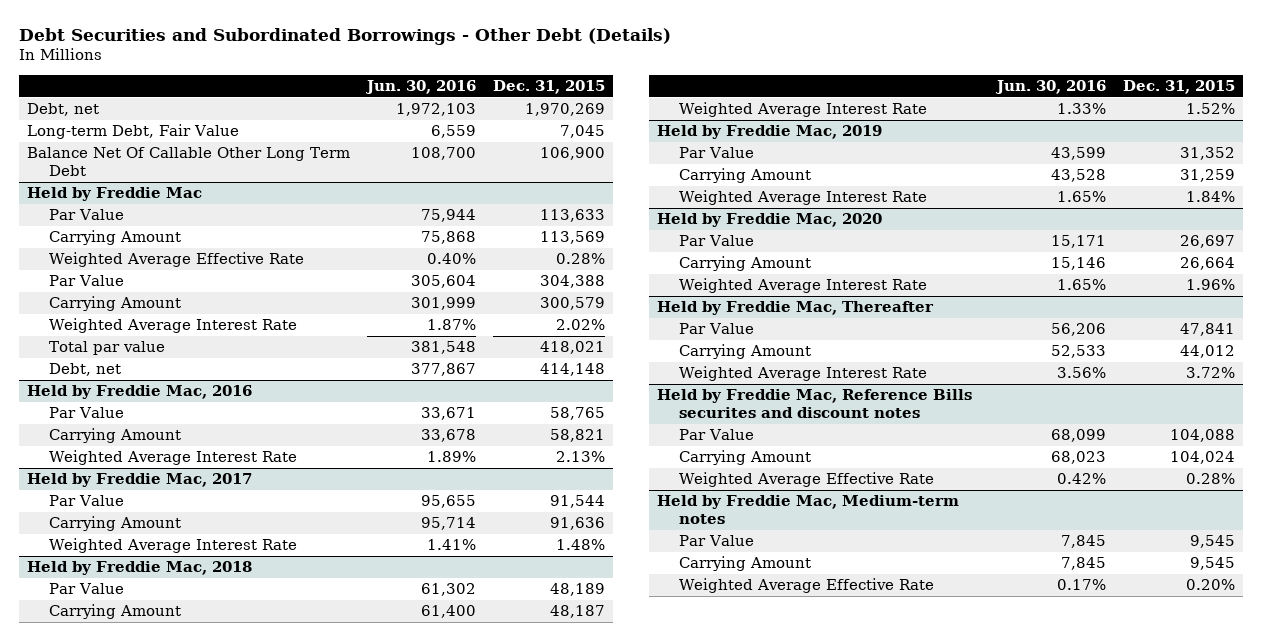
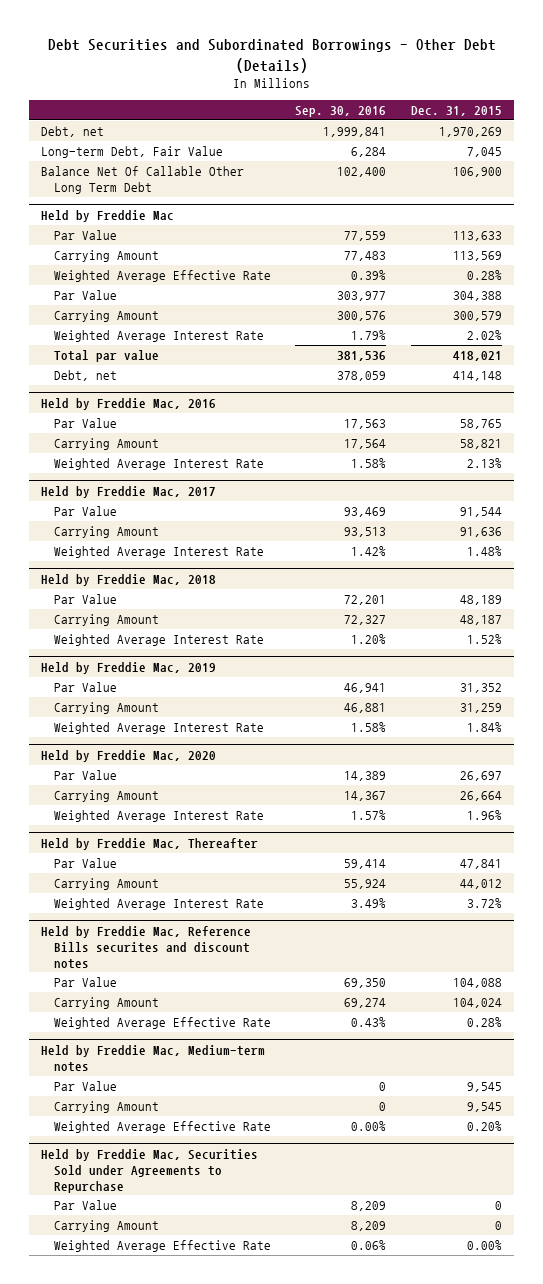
[364,80,476,95] Jun. 30, 2016 -> none
none -> [295,105,387,117] Sep. 30, 2016
none -> [41,1148,259,1193] Held by Freddie Mac, Securities Sold under Agreements to Repurchase
none -> [54,1200,118,1211] Par Value
none -> [54,1220,160,1233] Carrying Amount
none -> [54,1240,272,1253] Weighted Average Effective Rate

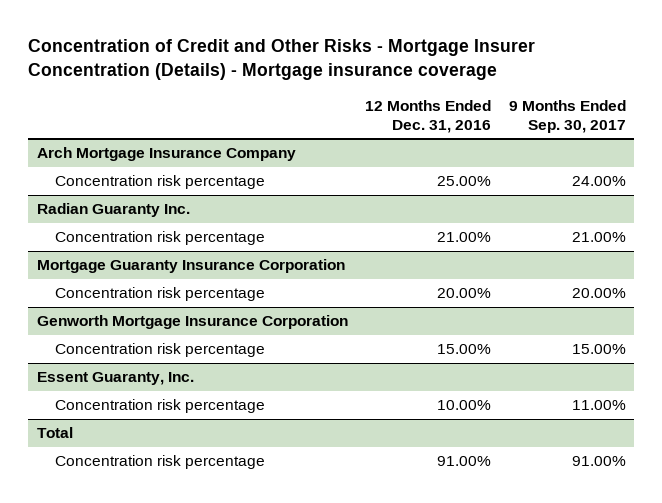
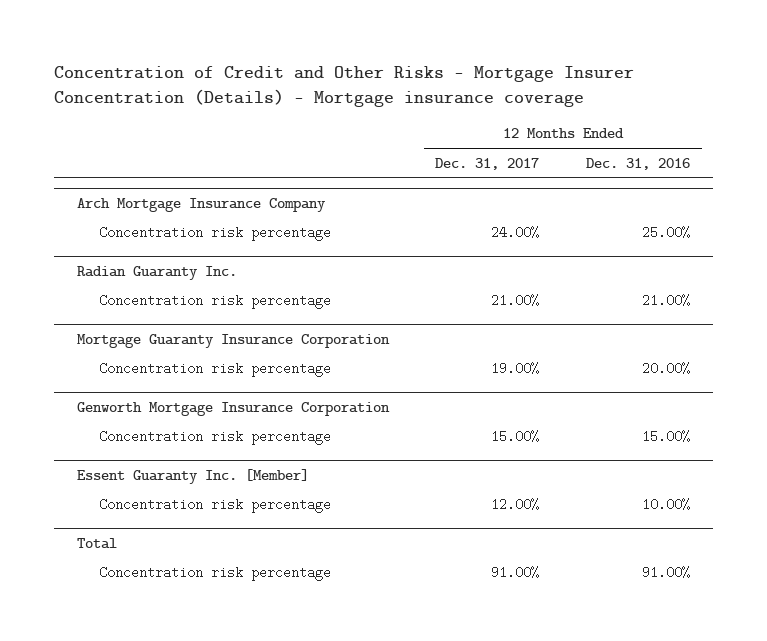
[508,99,626,133] 9 Months Ended Sep. 30, 2017 -> none
none -> [435,157,540,170] Dec. 31, 2017
[36,372,194,386] Essent Guaranty, Inc. -> [76,469,309,485] Essent Guaranty Inc. [Member]

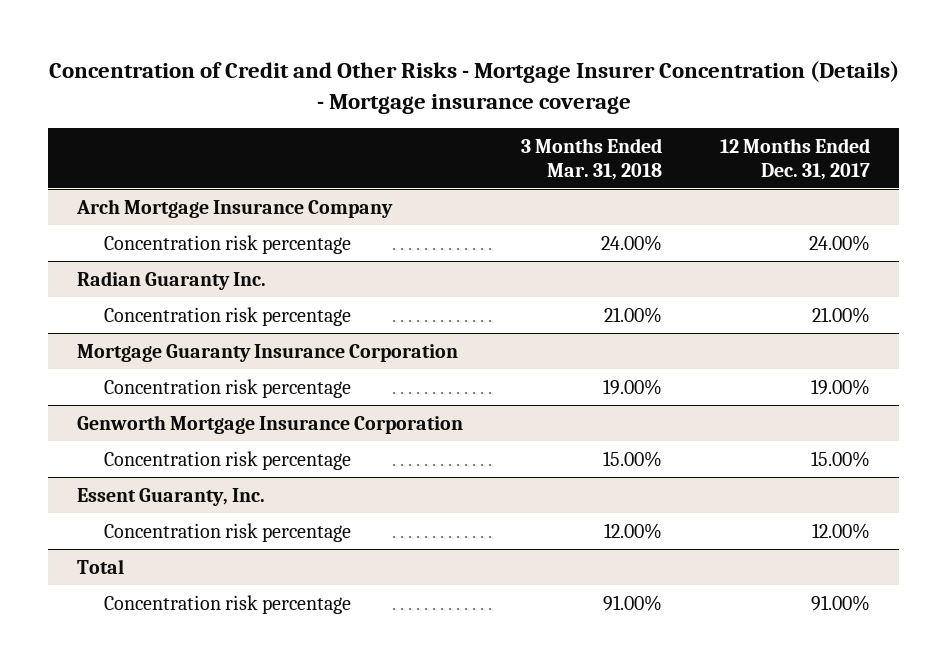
[585,157,690,170] Dec. 31, 2016 -> none
none -> [521,137,663,180] 3 Months Ended Mar. 31, 2018
[76,469,309,485] Essent Guaranty Inc. [Member] -> [77,487,266,506] Essent Guaranty, Inc.

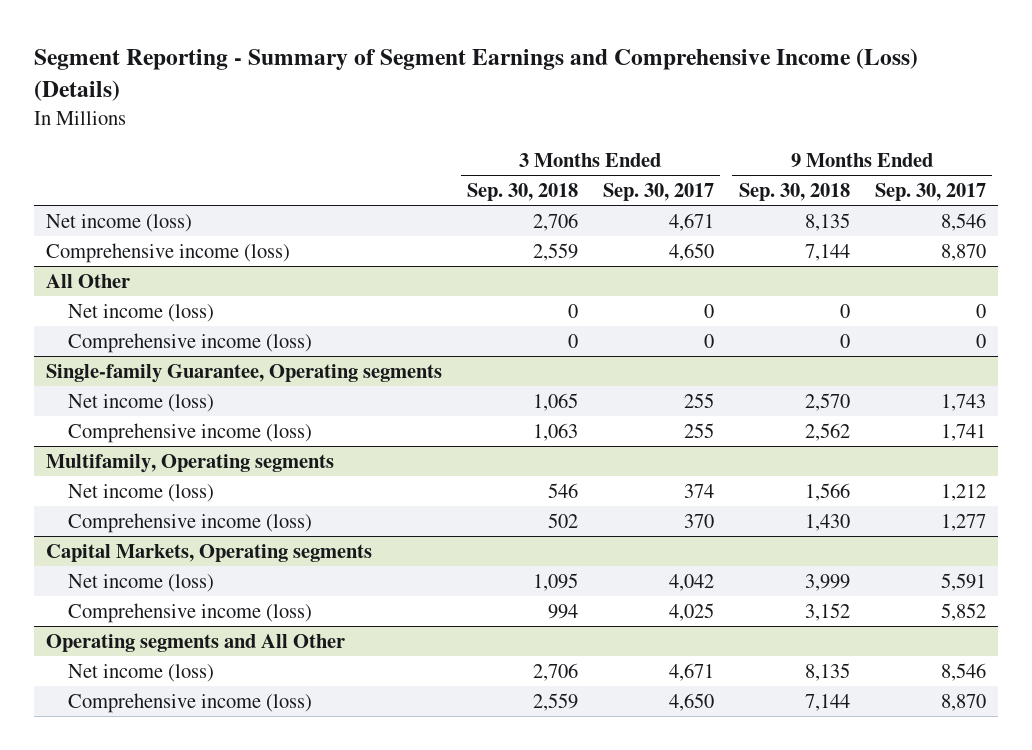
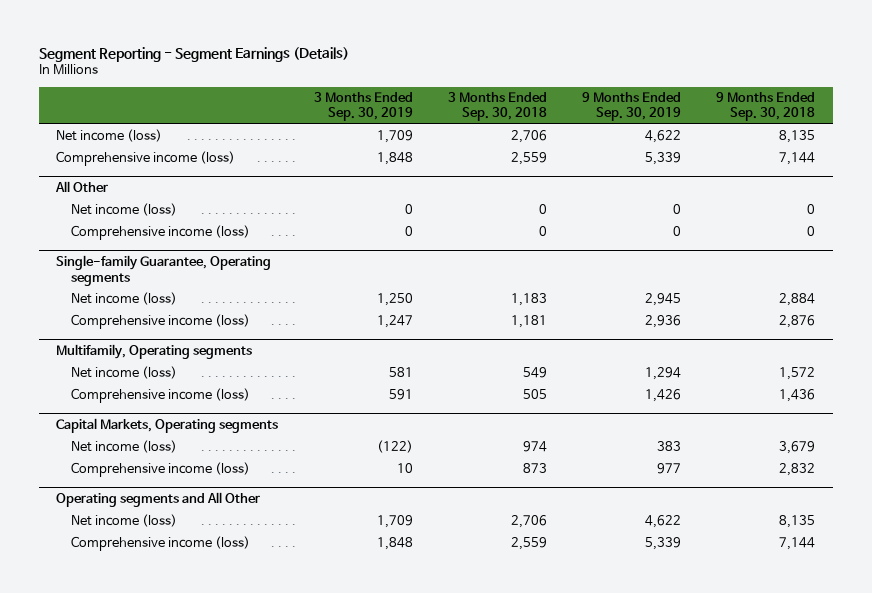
[33,48,918,102] Segment Reporting - Summary of Segment Earnings and Comprehensive Income (Loss) (Details) -> [38,46,349,62] Segment Reporting - Segment Earnings (Details)
[602,183,714,202] Sep. 30, 2017 -> none
[874,183,986,202] Sep. 30, 2017 -> none
none -> [313,91,413,122] 3 Months Ended Sep. 30, 2019
none -> [582,91,682,122] 9 Months Ended Sep. 30, 2019
[532,392,578,411] 1,065 -> [510,293,547,307] 1,183
[804,392,850,411] 2,570 -> [779,293,816,307] 2,884
[532,422,578,441] 1,063 -> [510,315,547,329] 1,181
[804,422,850,441] 2,562 -> [779,315,816,329] 2,876
[547,482,578,498] 546 -> [522,367,547,379] 549
[804,482,850,501] 1,566 -> [779,367,816,381] 1,572
[547,512,578,528] 502 -> [522,389,547,400] 505
[804,513,850,531] 1,430 -> [779,389,816,403] 1,436
[532,572,578,591] 1,095 -> [522,441,547,453] 974
[804,573,850,591] 3,999 -> [779,441,816,455] 3,679
[547,603,578,619] 994 -> [522,463,547,474] 873
[804,602,850,621] 3,152 -> [779,463,816,477] 2,832

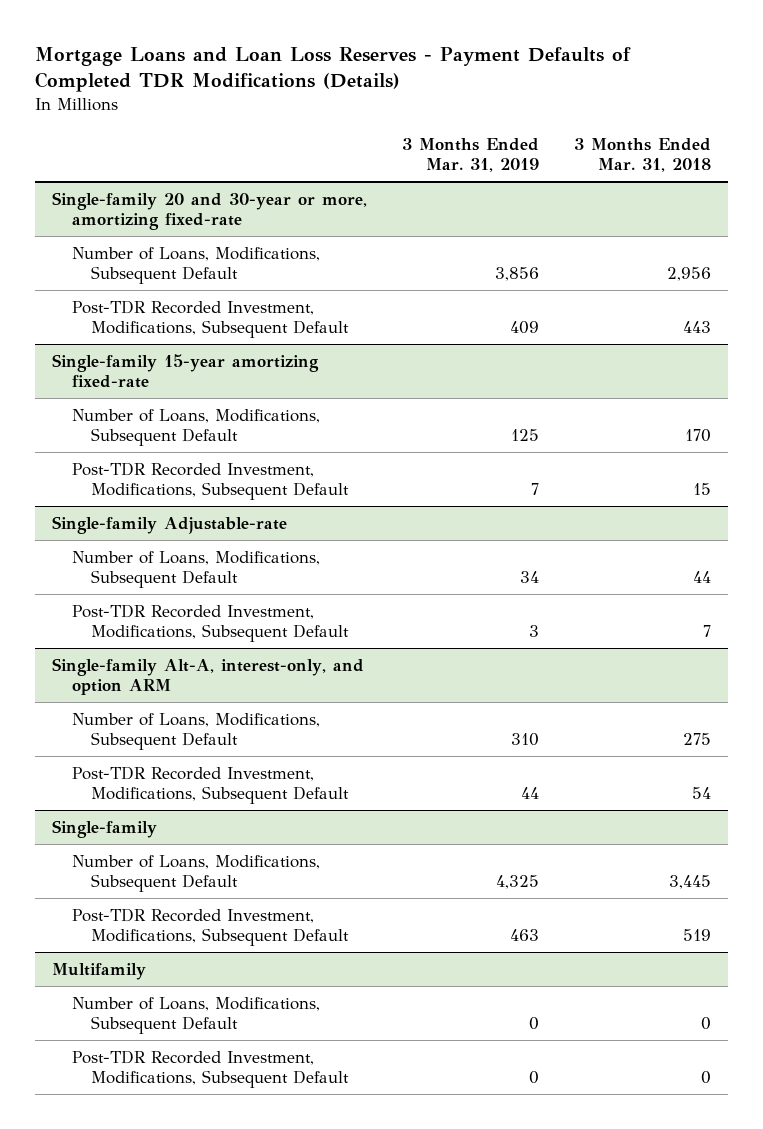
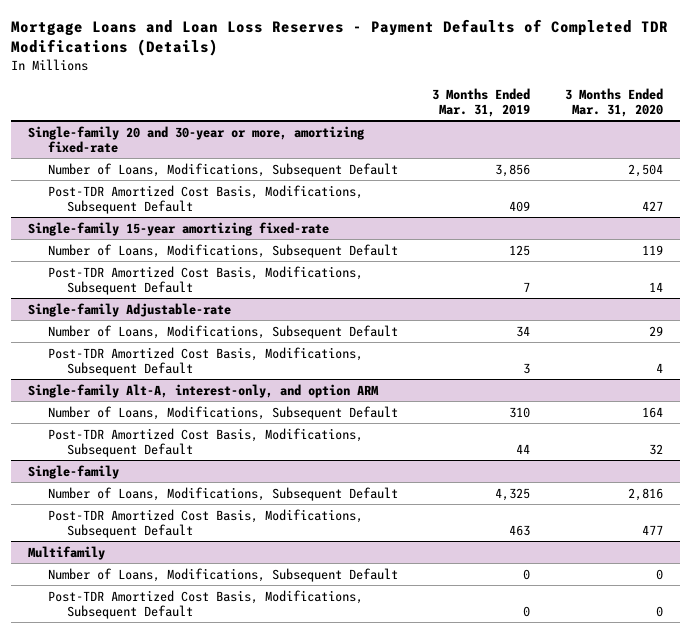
[573,137,711,173] 3 Months Ended Mar. 31, 2018 -> none
none -> [565,87,664,117] 3 Months Ended Mar. 31, 2020
[71,299,349,339] Post-TDR Recorded Investment, Modifications, Subsequent Default -> [47,184,363,214] Post-TDR Amortized Cost Basis, Modifications, Subsequent Default
[71,461,349,501] Post-TDR Recorded Investment, Modifications, Subsequent Default -> [47,265,363,295] Post-TDR Amortized Cost Basis, Modifications, Subsequent Default
[71,603,349,643] Post-TDR Recorded Investment, Modifications, Subsequent Default -> [47,346,363,376] Post-TDR Amortized Cost Basis, Modifications, Subsequent Default
[71,765,349,805] Post-TDR Recorded Investment, Modifications, Subsequent Default -> [47,427,363,457] Post-TDR Amortized Cost Basis, Modifications, Subsequent Default
[71,907,349,947] Post-TDR Recorded Investment, Modifications, Subsequent Default -> [47,508,363,538] Post-TDR Amortized Cost Basis, Modifications, Subsequent Default
[71,1049,349,1089] Post-TDR Recorded Investment, Modifications, Subsequent Default -> [47,589,363,619] Post-TDR Amortized Cost Basis, Modifications, Subsequent Default

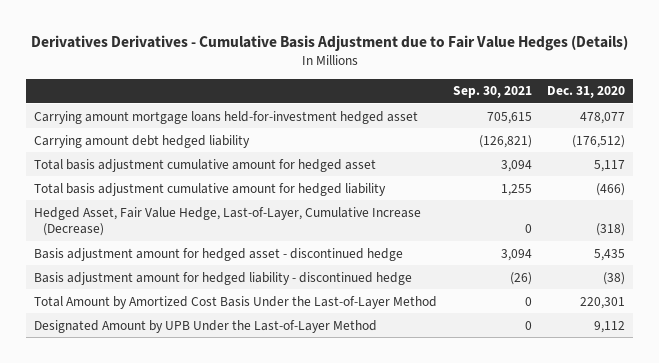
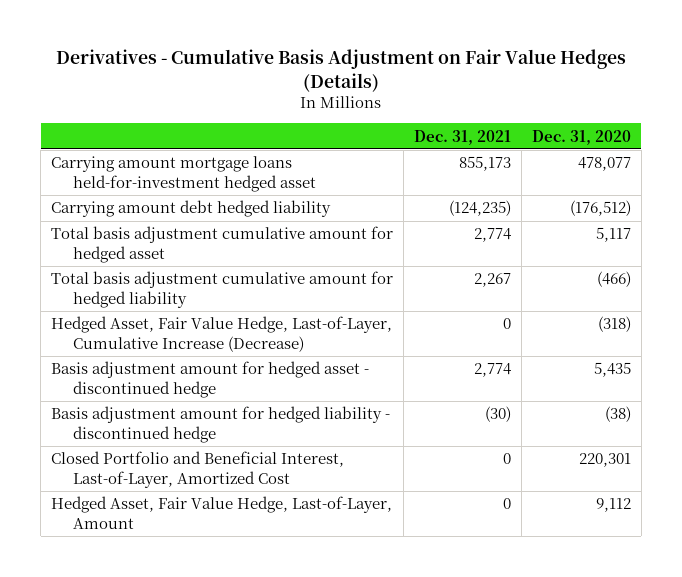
[30,34,628,51] Derivatives Derivatives - Cumulative Basis Adjustment due to Fair Value Hedges (Details) -> [56,49,627,92] Derivatives - Cumulative Basis Adjustment on Fair Value Hedges (Details)
[452,86,532,99] Sep. 30, 2021 -> none
none -> [414,129,512,145] Dec. 31, 2021
[33,295,437,309] Total Amount by Amortized Cost Basis Under the Last-of-Layer Method -> [51,451,345,488] Closed Portfolio and Beneficial Interest, Last-of-Layer, Amortized Cost
[33,319,377,333] Designated Amount by UPB Under the Last-of-Layer Method -> [51,496,393,529] Hedged Asset, Fair Value Hedge, Last-of-Layer, Amount

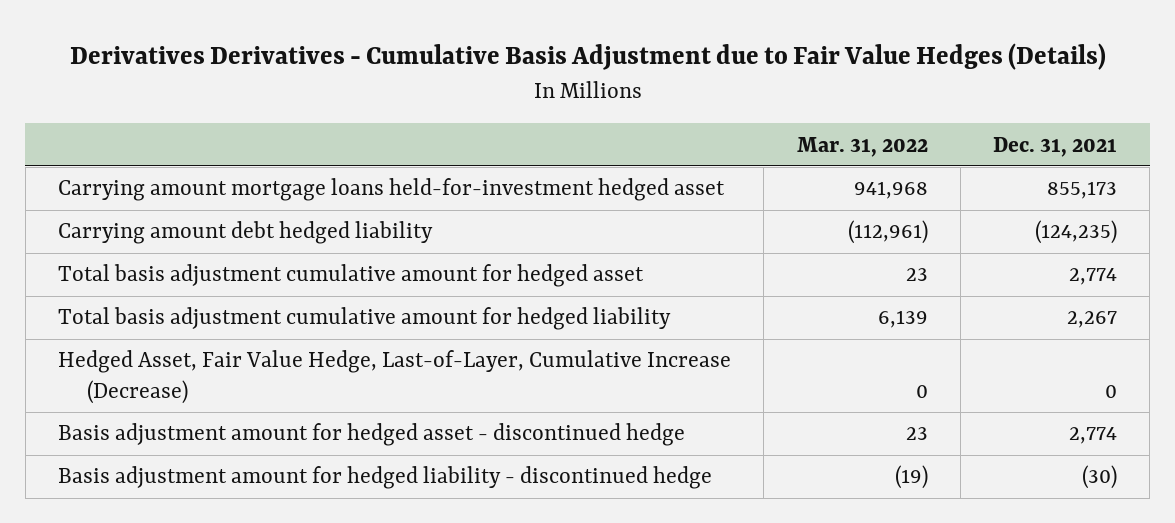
[56,49,627,92] Derivatives - Cumulative Basis Adjustment on Fair Value Hedges (Details) -> [69,43,1106,71] Derivatives Derivatives - Cumulative Basis Adjustment due to Fair Value Hedges (Details)
[531,129,631,145] Dec. 31, 2020 -> none
none -> [796,136,928,157] Mar. 31, 2022
[51,451,345,488] Closed Portfolio and Beneficial Interest, Last-of-Layer, Amortized Cost -> none
[51,496,393,529] Hedged Asset, Fair Value Hedge, Last-of-Layer, Amount -> none

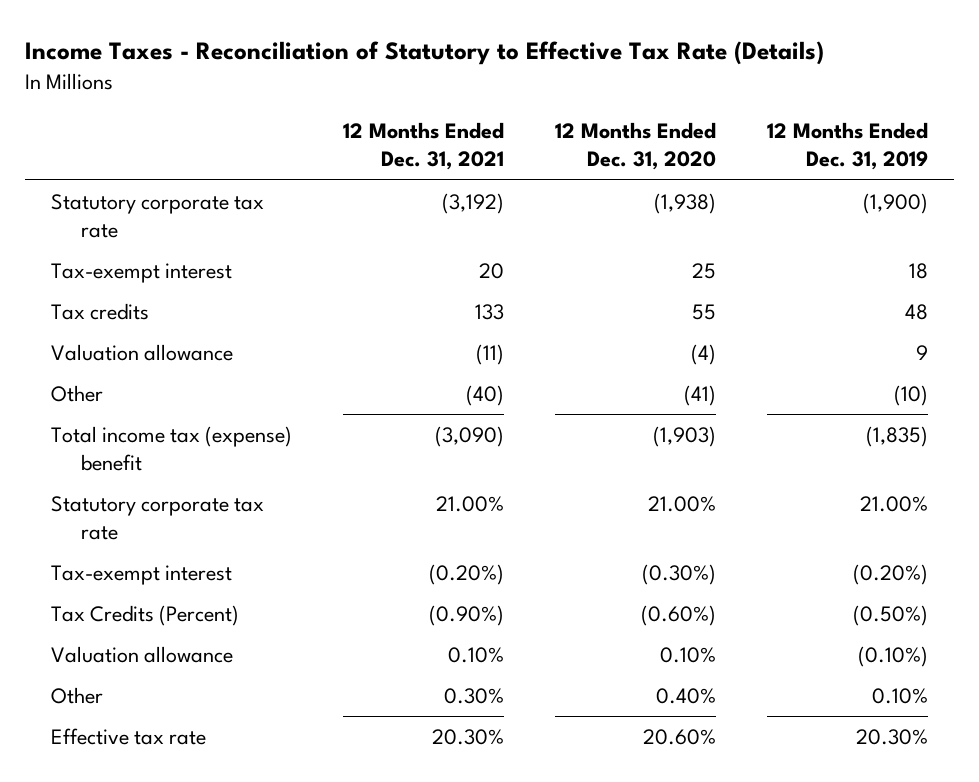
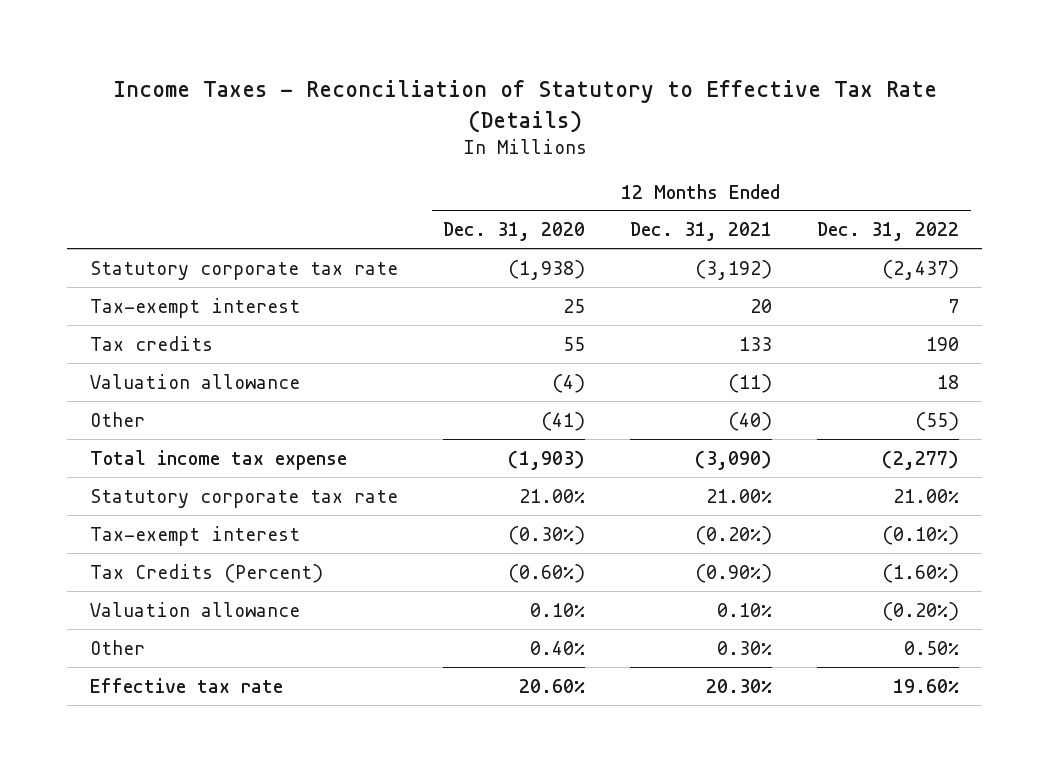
[767,122,929,171] 12 Months Ended Dec. 31, 2019 -> none
none -> [817,222,960,242] Dec. 31, 2022
[50,425,292,471] Total income tax (expense) benefit -> [89,449,347,470] Total income tax expense

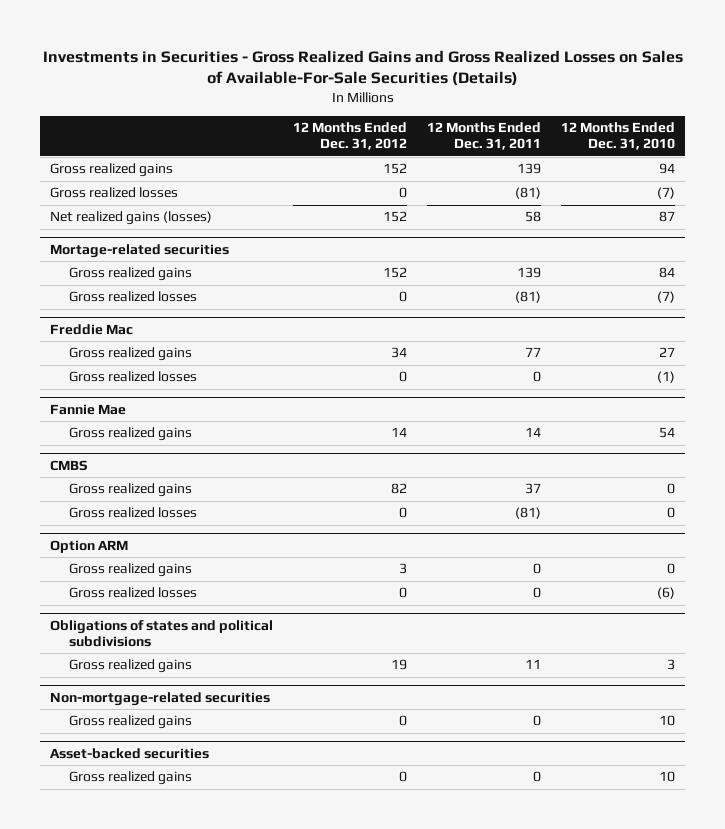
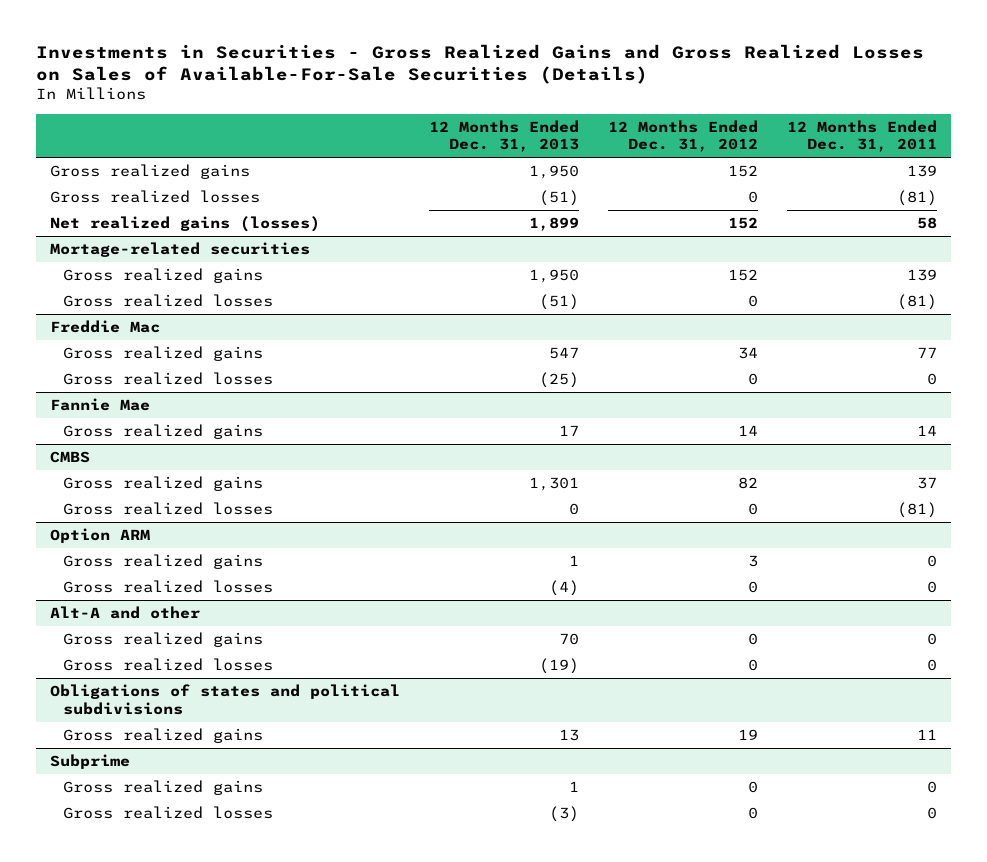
[561,121,676,151] 12 Months Ended Dec. 31, 2010 -> none
none -> [428,119,579,153] 12 Months Ended Dec. 31, 2013
none -> [50,606,201,620] Alt-A and other
none -> [63,632,264,648] Gross realized gains
none -> [63,658,274,672] Gross realized losses
[50,691,271,706] Non-mortgage-related securities -> none
[69,715,193,730] Gross realized gains -> none
[50,747,210,759] Asset-backed securities -> none
none -> [50,754,131,770] Subprime
none -> [63,806,274,820] Gross realized losses

